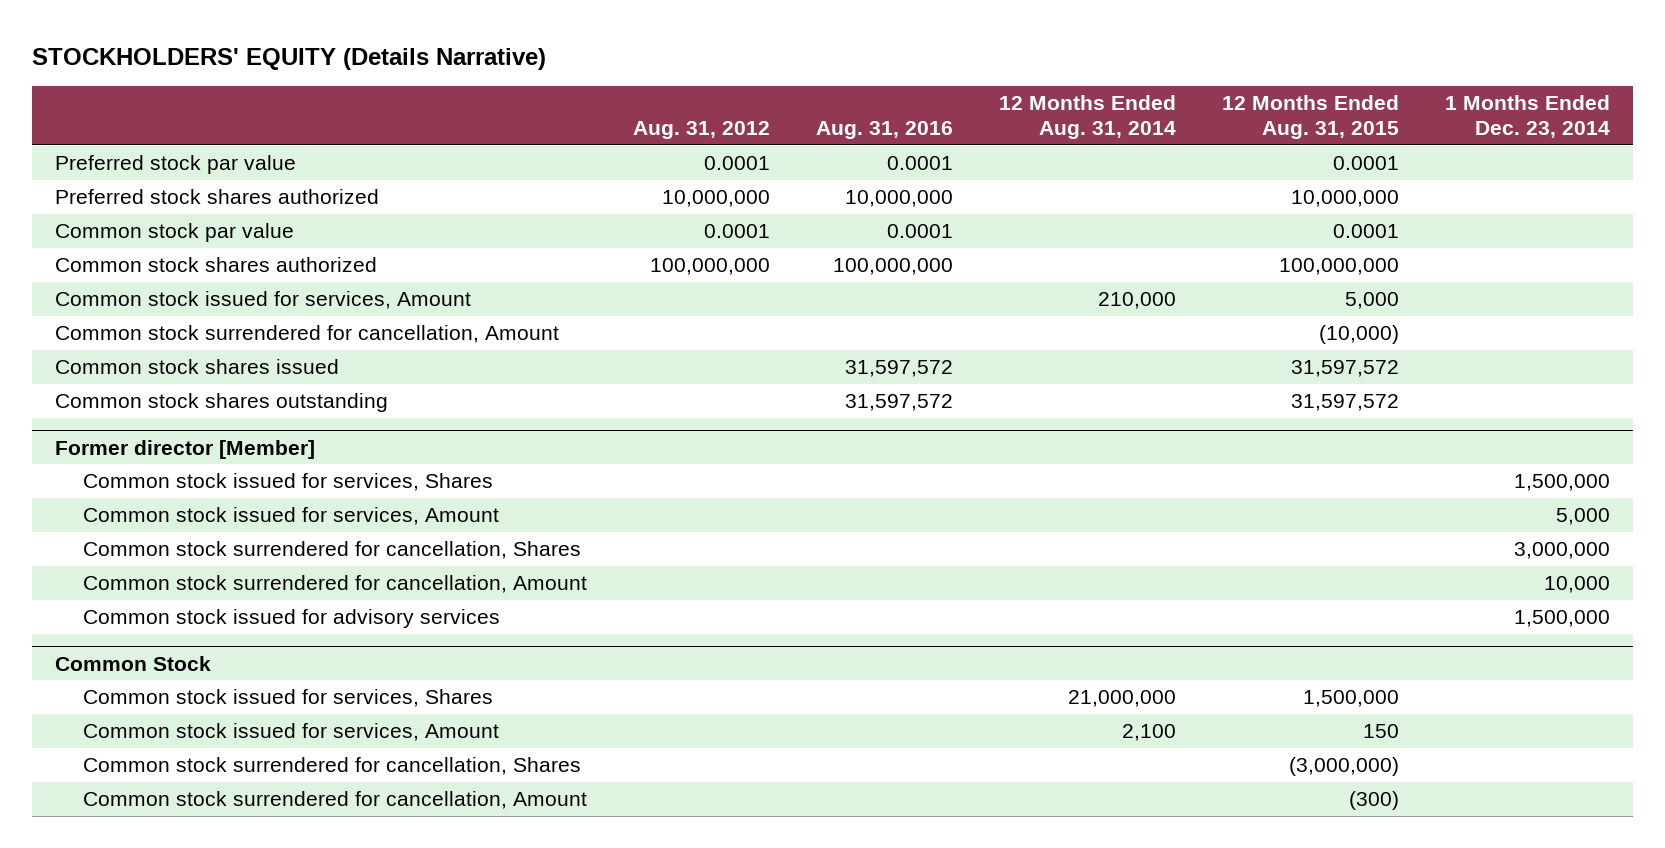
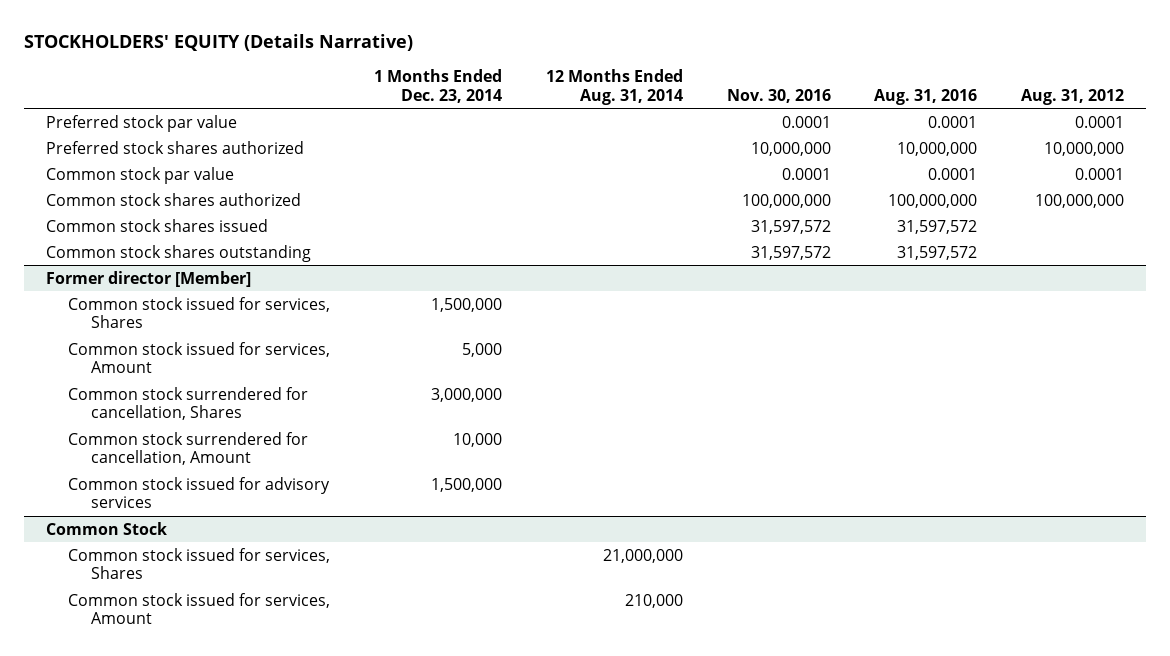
[1221,94,1399,139] 12 Months Ended Aug. 31, 2015 -> none
none -> [726,88,831,103] Nov. 30, 2016
[55,291,472,310] Common stock issued for services, Amount -> none
[55,325,560,344] Common stock surrendered for cancellation, Amount -> none
[83,757,582,776] Common stock surrendered for cancellation, Shares -> none
[83,791,588,810] Common stock surrendered for cancellation, Amount -> none
[1121,724,1176,742] 2,100 -> [624,593,683,608] 210,000

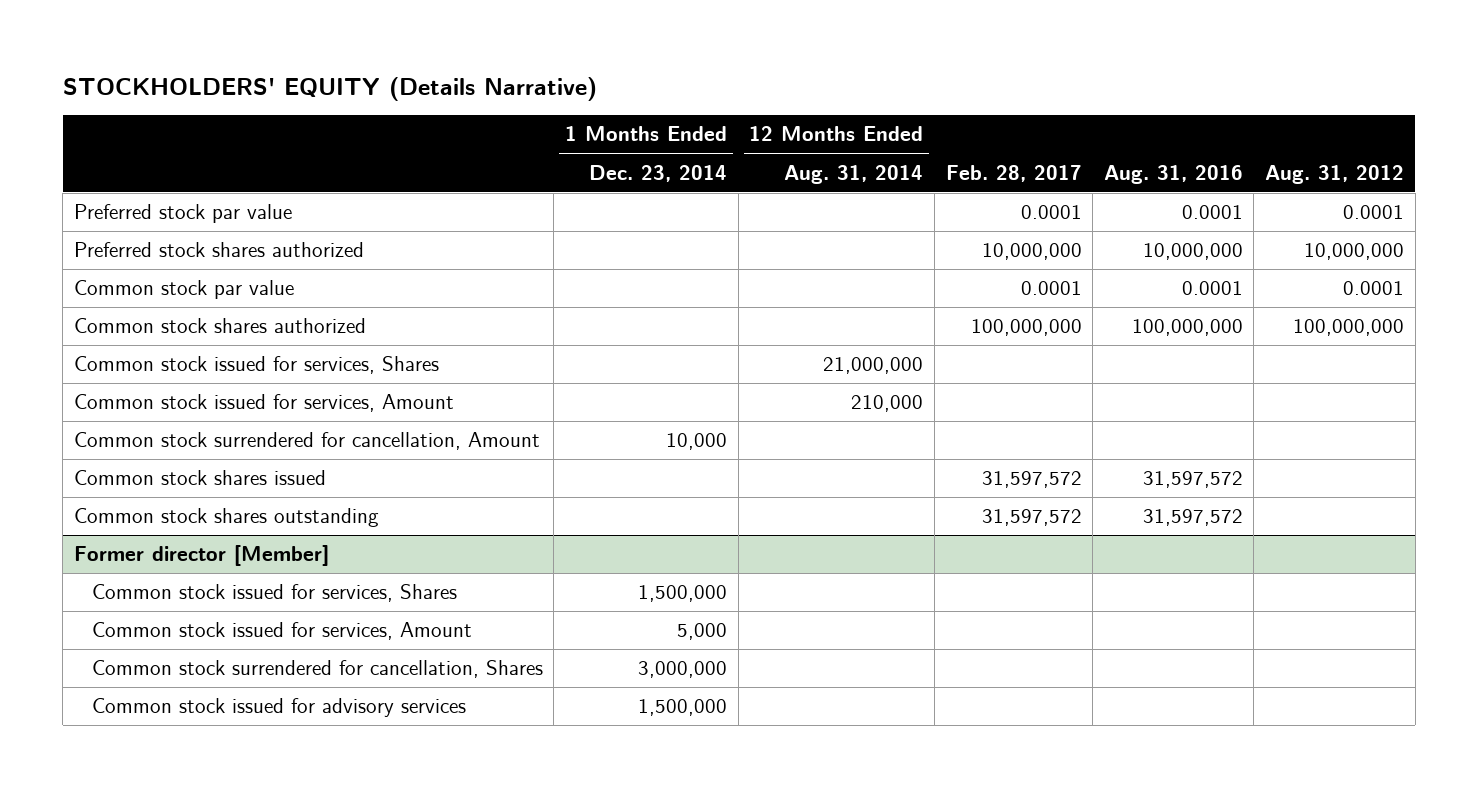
[726,88,831,103] Nov. 30, 2016 -> none
none -> [945,164,1082,182] Feb. 28, 2017
none -> [74,356,440,375] Common stock issued for services, Shares
none -> [74,394,455,413] Common stock issued for services, Amount
none -> [74,432,541,451] Common stock surrendered for cancellation, Amount
[68,431,309,465] Common stock surrendered for cancellation, Amount -> none
[45,521,167,535] Common Stock -> none
[68,547,331,579] Common stock issued for services, Shares -> none
[68,592,331,624] Common stock issued for services, Amount -> none

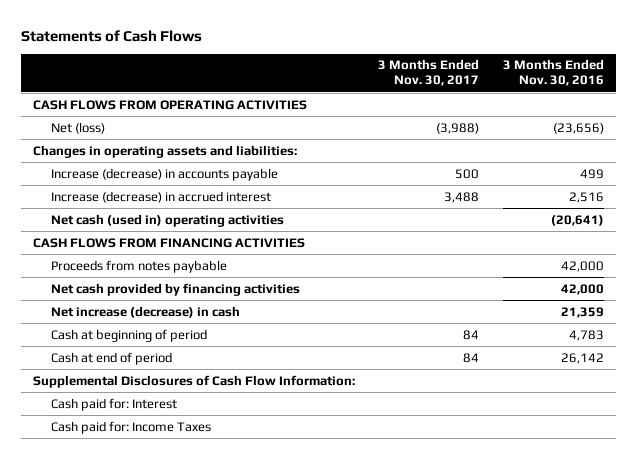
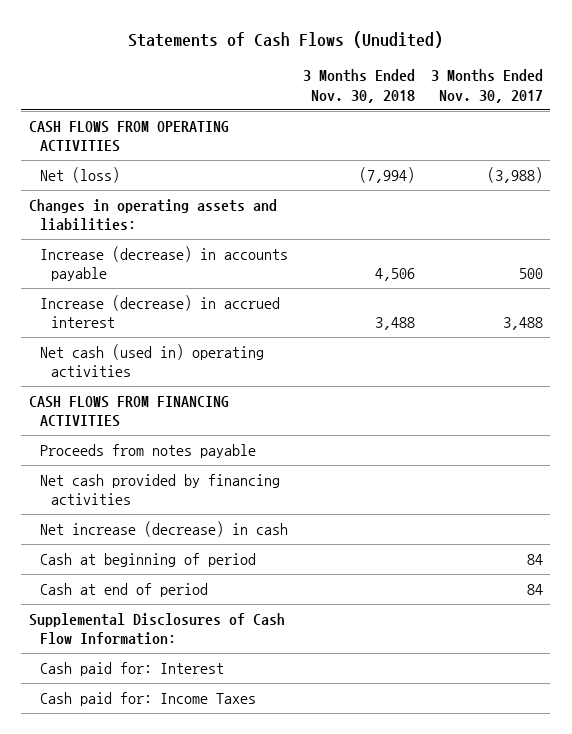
[20,29,202,42] Statements of Cash Flows -> [127,30,443,48] Statements of Cash Flows (Unudited)
[502,59,604,87] 3 Months Ended Nov. 30, 2016 -> none
none -> [303,69,416,103] 3 Months Ended Nov. 30, 2018
[50,259,227,273] Proceeds from notes paybable -> [40,443,257,458] Proceeds from notes payable

